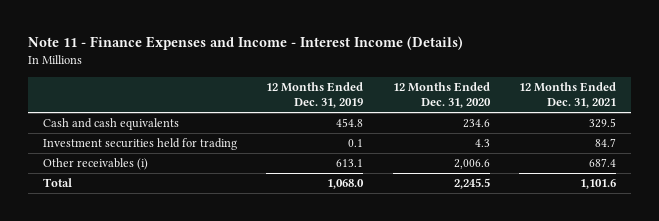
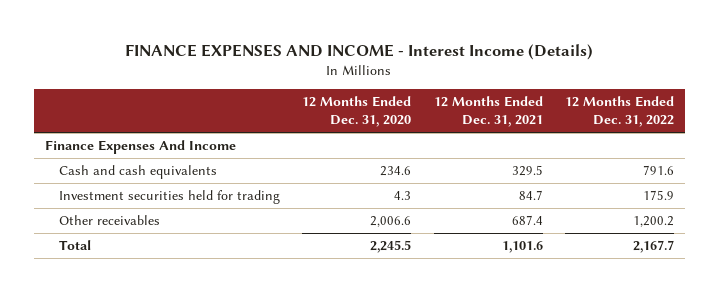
[28,36,464,51] Note 11 - Finance Expenses and Income - Interest Income (Details) -> [125,43,594,60] FINANCE EXPENSES AND INCOME - Interest Income (Details)
[266,81,364,109] 12 Months Ended Dec. 31, 2019 -> none
none -> [565,96,675,128] 12 Months Ended Dec. 31, 2022
none -> [44,140,236,155] Finance Expenses And Income
[42,158,148,171] Other receivables (i) -> [58,215,160,226] Other receivables

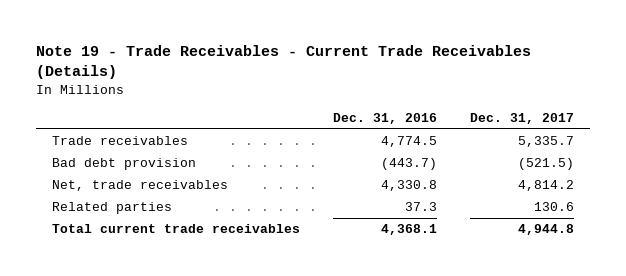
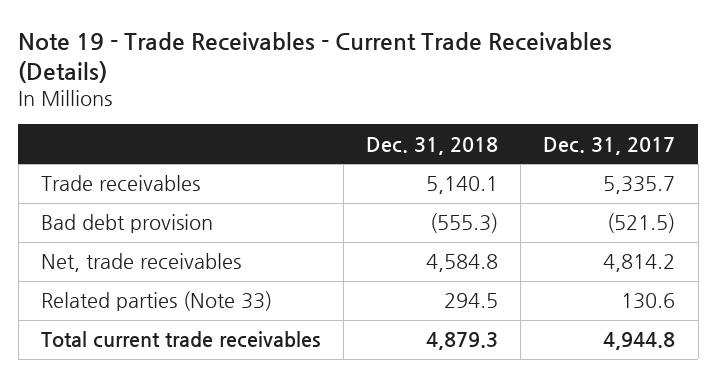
[333,113,438,125] Dec. 31, 2016 -> none
none -> [365,136,498,155] Dec. 31, 2018
[52,202,173,215] Related parties -> [41,291,273,312] Related parties (Note 33)

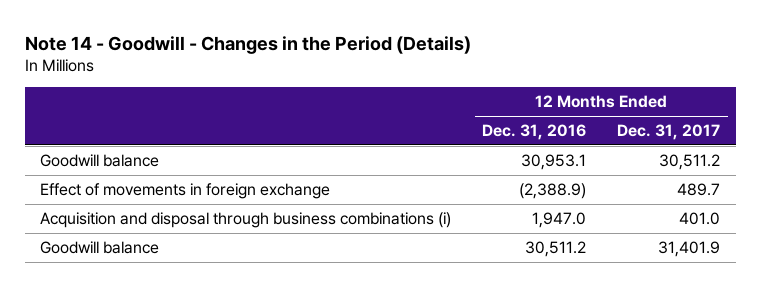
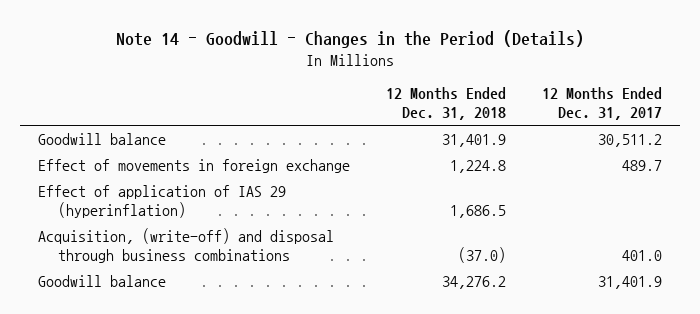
[482,124,587,141] Dec. 31, 2016 -> none
none -> [385,87,506,121] 12 Months Ended Dec. 31, 2018
none -> [38,184,287,218] Effect of application of IAS 29 (hyperinflation)
[40,212,452,229] Acquisition and disposal through business combinations (i) -> [38,227,335,263] Acquisition, (write-off) and disposal through business combinations

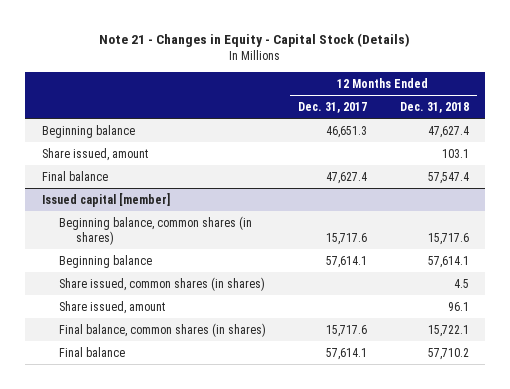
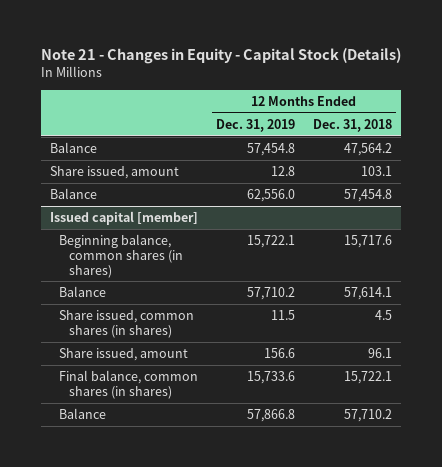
[298,102,368,114] Dec. 31, 2017 -> none
none -> [216,118,296,132] Dec. 31, 2019
[41,124,135,138] Beginning balance -> [49,142,97,154] Balance
[427,125,469,138] 47,627.4 -> [343,143,392,157] 47,564.2
[41,170,108,181] Final balance -> [49,188,97,200] Balance
[427,171,469,184] 57,547.4 -> [343,189,392,203] 57,454.8
[58,254,152,268] Beginning balance -> [59,286,107,298] Balance
[58,346,125,357] Final balance -> [59,408,107,420] Balance

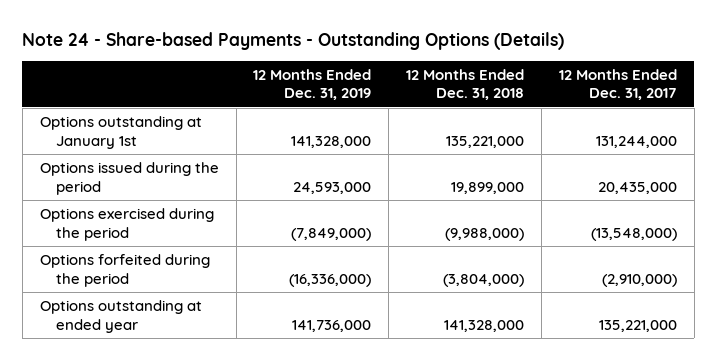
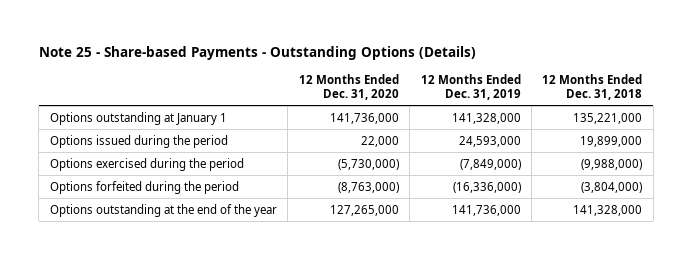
[22,31,565,50] Note 24 - Share-based Payments - Outstanding Options (Details) -> [38,46,476,61] Note 25 - Share-based Payments - Outstanding Options (Details)
[559,68,678,101] 12 Months Ended Dec. 31, 2017 -> none
none -> [298,74,399,101] 12 Months Ended Dec. 31, 2020
[39,116,202,149] Options outstanding at January 1st -> [49,111,227,125] Options outstanding at January 1
[39,300,202,333] Options outstanding at ended year -> [49,203,277,217] Options outstanding at the end of the year

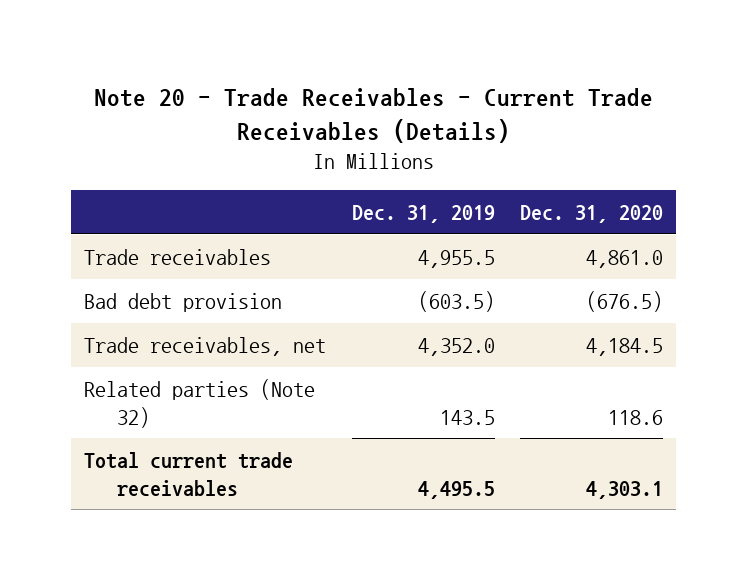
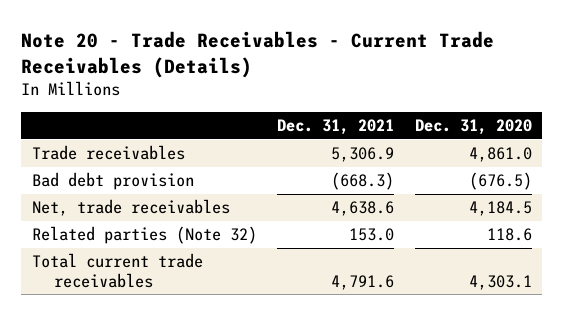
[351,204,495,223] Dec. 31, 2019 -> none
none -> [277,119,395,136] Dec. 31, 2021
[84,336,327,356] Trade receivables, net -> [31,199,230,217] Net, trade receivables

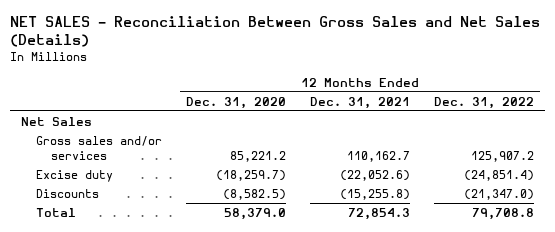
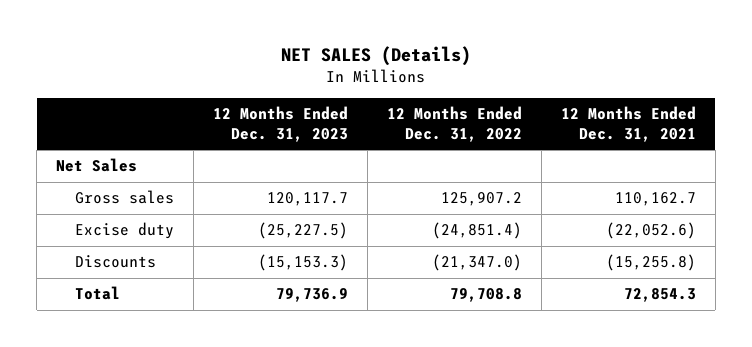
[9,16,540,48] NET SALES - Reconciliation Between Gross Sales and Net Sales (Details) -> [281,46,472,67] NET SALES (Details)
[185,96,286,109] Dec. 31, 2020 -> none
none -> [212,105,348,142] 12 Months Ended Dec. 31, 2023
[36,135,163,160] Gross sales and/or services -> [74,190,174,205] Gross sales

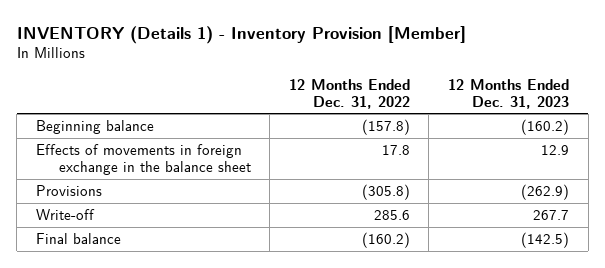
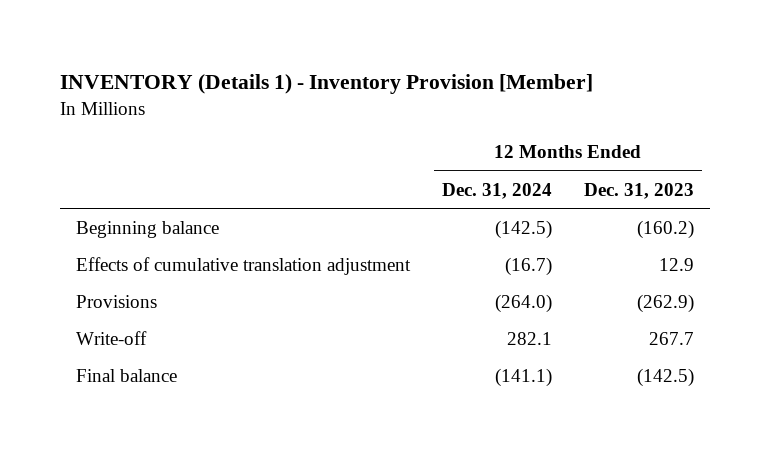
[288,78,410,109] 12 Months Ended Dec. 31, 2022 -> none
none -> [442,182,553,199] Dec. 31, 2024
[35,143,251,175] Effects of movements in foreign exchange in the balance sheet -> [76,256,412,275] Effects of cumulative translation adjustment

